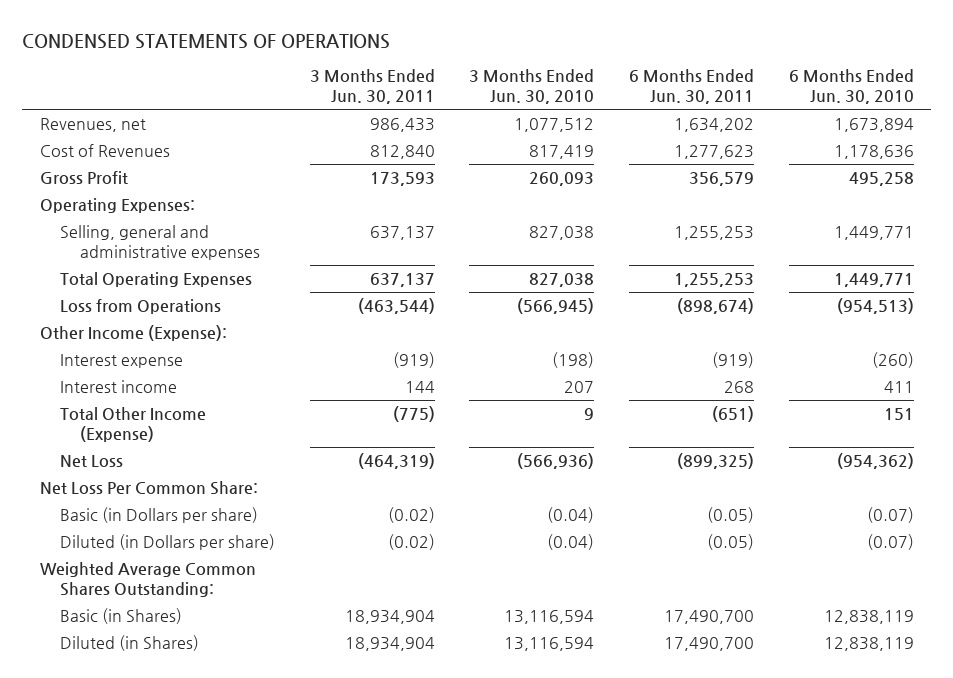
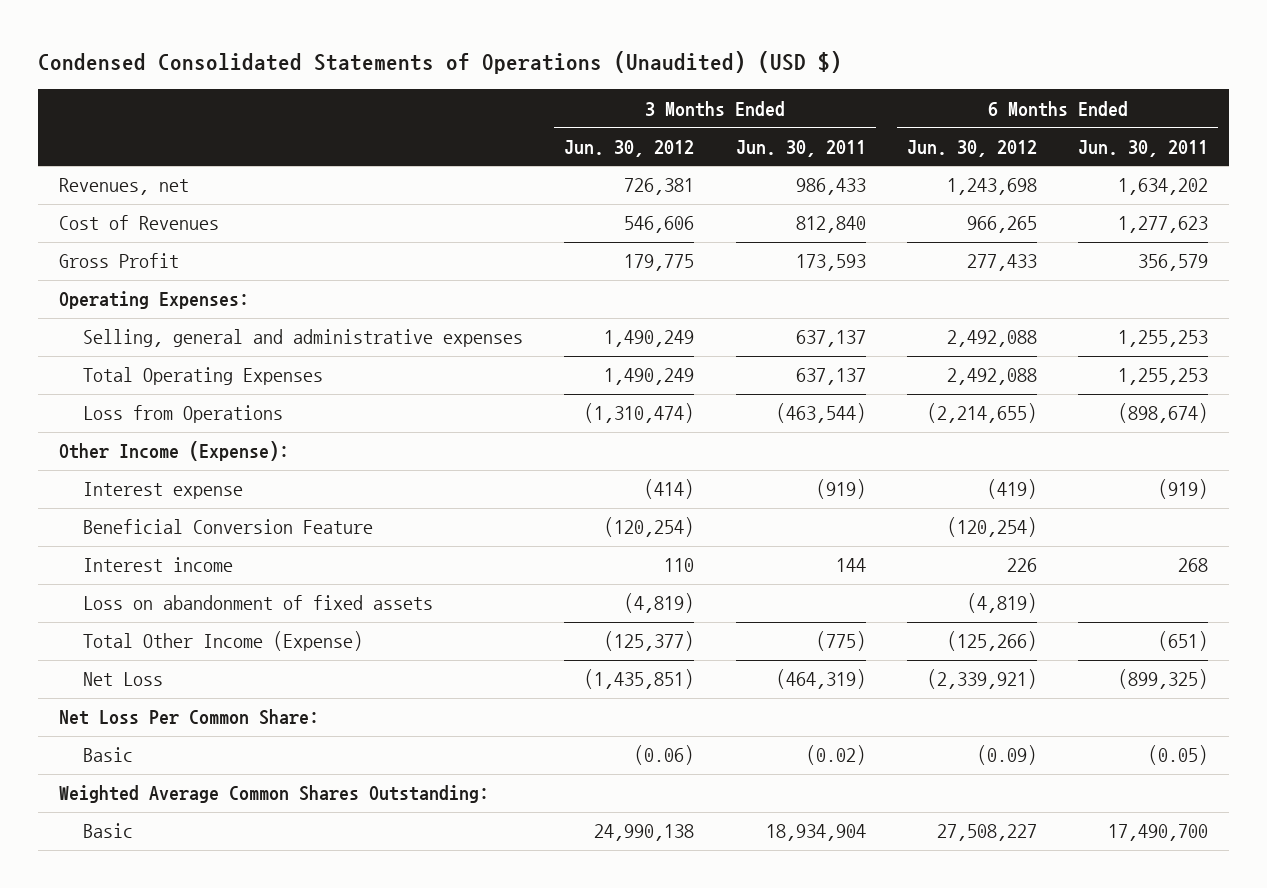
[22,33,391,49] CONDENSED STATEMENTS OF OPERATIONS -> [38,51,843,75] Condensed Consolidated Statements of Operations (Unaudited) (USD $)
[469,69,595,104] 3 Months Ended Jun. 30, 2010 -> none
[788,69,914,104] 6 Months Ended Jun. 30, 2010 -> none
none -> [564,139,695,157] Jun. 30, 2012
none -> [906,139,1037,157] Jun. 30, 2012
none -> [82,519,373,535] Beneficial Conversion Feature
none -> [82,595,433,611] Loss on abandonment of fixed assets
[60,534,276,551] Diluted (in Dollars per share) -> none
[60,507,259,524] Basic (in Dollars per share) -> [82,747,133,763] Basic
[60,635,200,652] Diluted (in Shares) -> none
[60,608,183,625] Basic (in Shares) -> [82,823,133,839] Basic

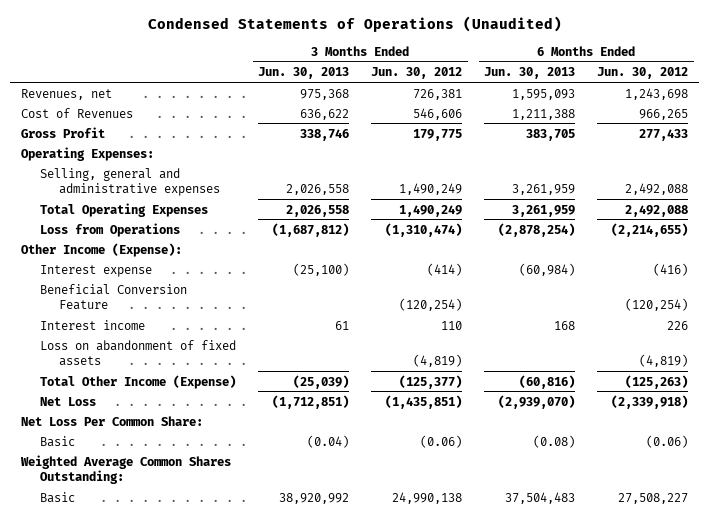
[38,51,843,75] Condensed Consolidated Statements of Operations (Unaudited) (USD $) -> [147,16,562,33] Condensed Statements of Operations (Unaudited)
[735,139,866,157] Jun. 30, 2011 -> none
[1078,139,1209,157] Jun. 30, 2011 -> none
none -> [258,67,350,80] Jun. 30, 2013
none -> [484,67,576,80] Jun. 30, 2013
[986,479,1037,500] (419) -> [653,262,689,276] (416)
[946,631,1037,652] (125,266) -> [625,374,689,389] (125,263)
[926,669,1037,690] (2,339,921) -> [611,394,689,409] (2,339,918)
[976,745,1037,766] (0.09) -> [646,434,689,448] (0.06)

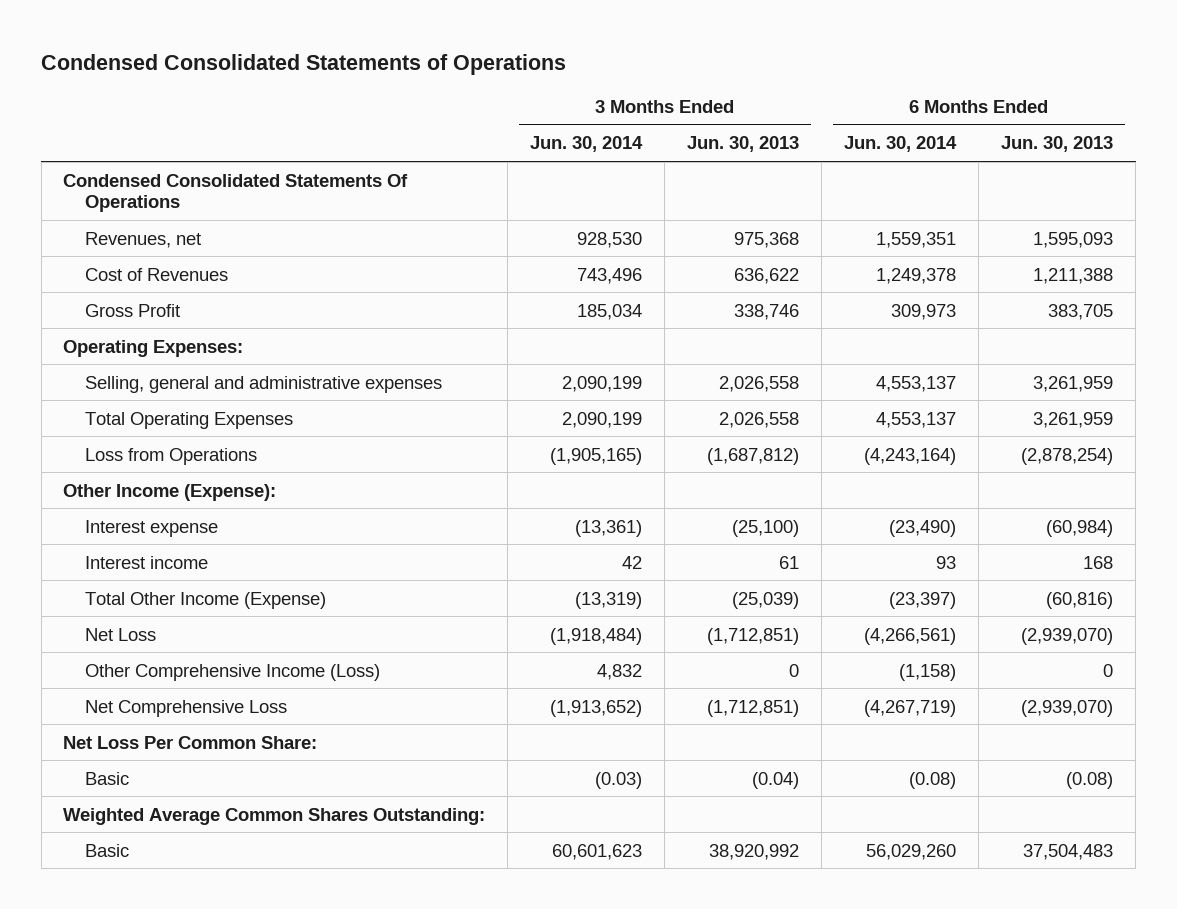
[147,16,562,33] Condensed Statements of Operations (Unaudited) -> [41,54,567,76] Condensed Consolidated Statements of Operations
[371,67,463,80] Jun. 30, 2012 -> none
[597,67,689,80] Jun. 30, 2012 -> none
none -> [530,136,644,153] Jun. 30, 2014
none -> [844,136,958,153] Jun. 30, 2014
none -> [63,173,409,213] Condensed Consolidated Statements Of Operations
[40,283,188,311] Beneficial Conversion Feature -> none
[40,339,237,367] Loss on abandonment of fixed assets -> none
none -> [85,663,381,681] Other Comprehensive Income (Loss)
none -> [85,699,288,717] Net Comprehensive Loss

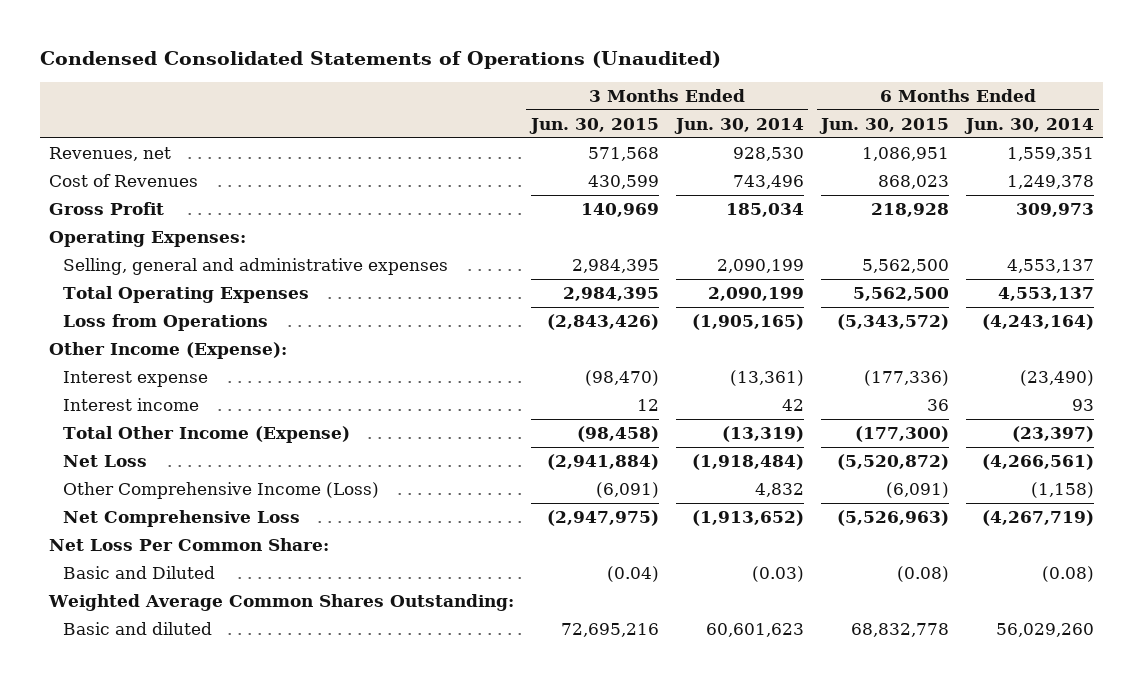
[41,54,567,76] Condensed Consolidated Statements of Operations -> [40,51,722,70] Condensed Consolidated Statements of Operations (Unaudited)
[687,136,800,153] Jun. 30, 2013 -> none
[1001,136,1114,153] Jun. 30, 2013 -> none
none -> [528,117,659,134] Jun. 30, 2015
none -> [819,117,950,134] Jun. 30, 2015
[63,173,409,213] Condensed Consolidated Statements Of Operations -> none
[85,771,130,785] Basic -> none
none -> [62,565,215,579] Basic and Diluted
[85,843,130,857] Basic -> [62,621,212,635] Basic and diluted

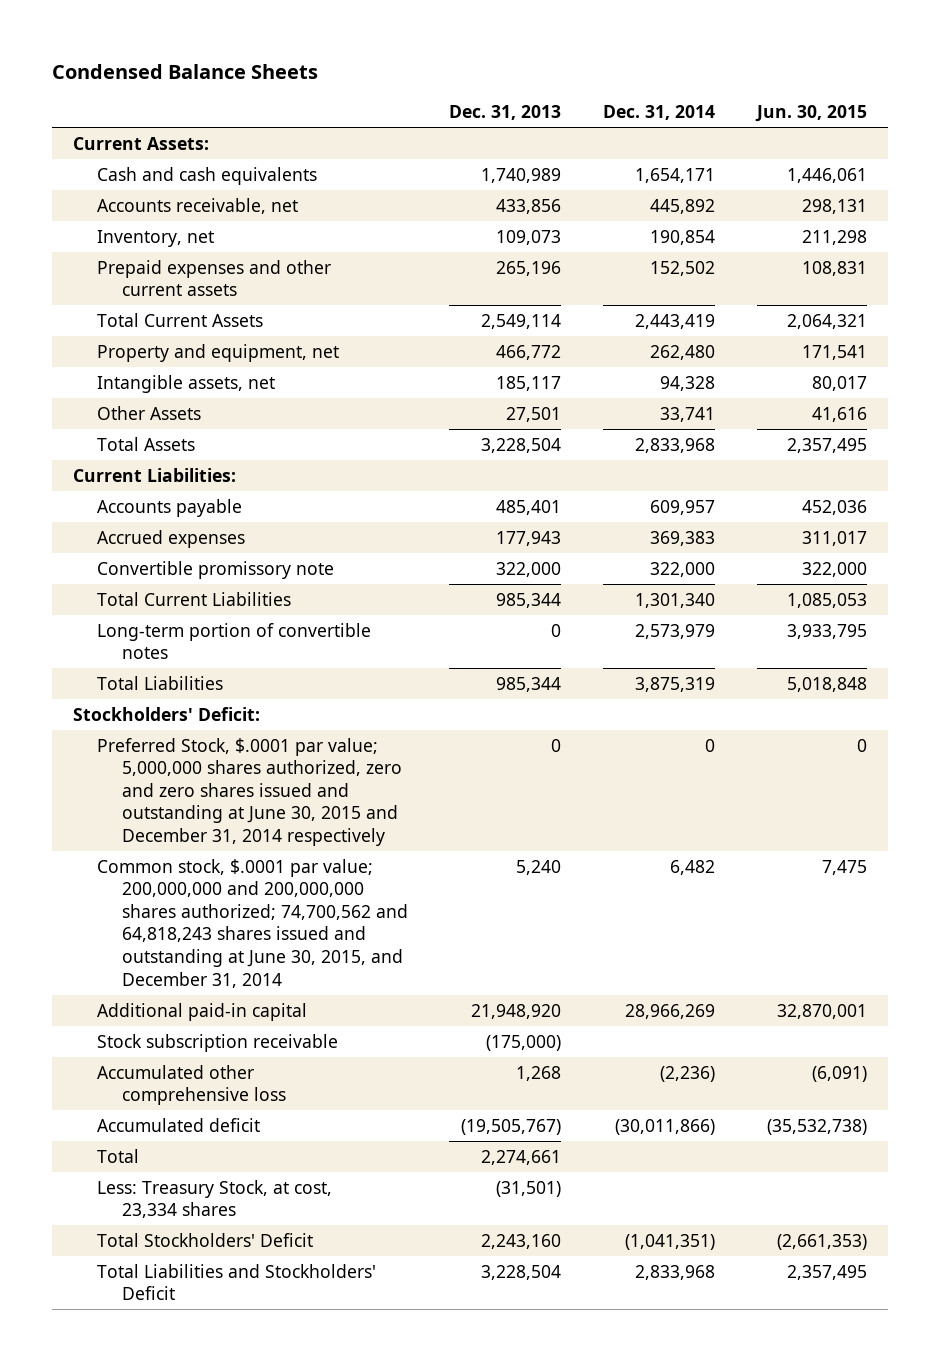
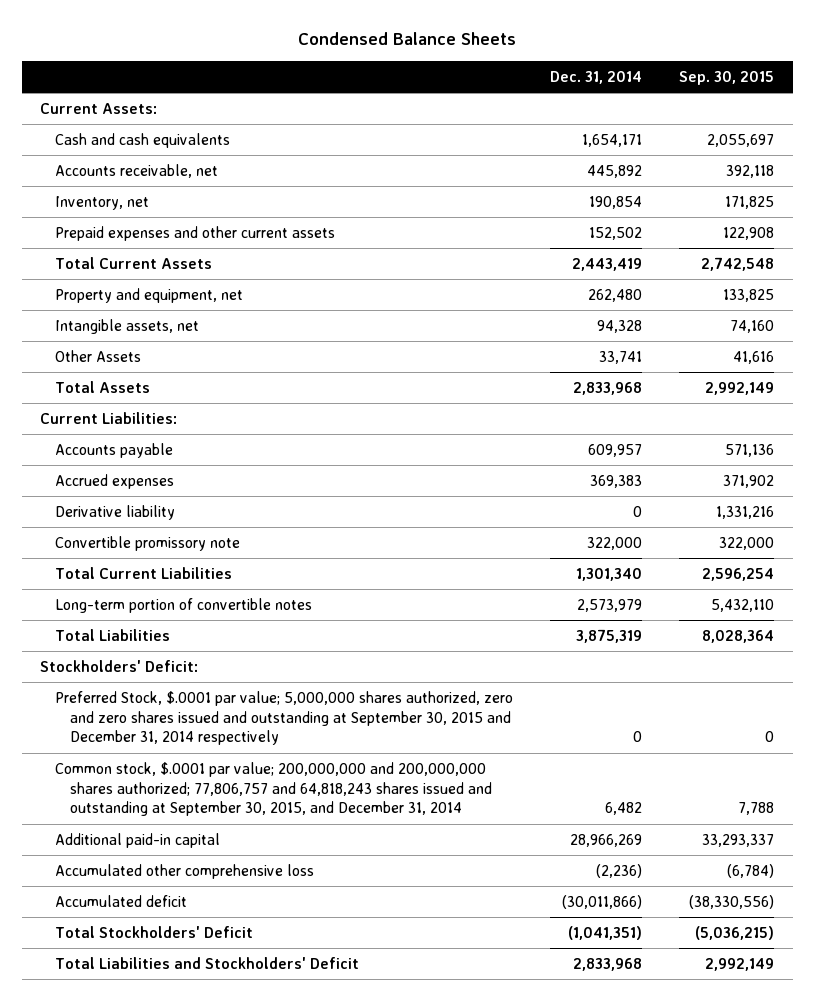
[449,105,562,121] Dec. 31, 2013 -> none
[755,105,868,123] Jun. 30, 2015 -> none
none -> [679,70,775,85] Sep. 30, 2015
none -> [54,504,175,520] Derivative liability
[97,737,402,847] Preferred Stock, $.0001 par value; 5,000,000 shares authorized, zero and zero shares issued and outstanding at June 30, 2015 and December 31, 2014 respectively -> [54,690,513,746] Preferred Stock, $.0001 par value; 5,000,000 shares authorized, zero and zero shares issued and outstanding at September 30, 2015 and December 31, 2014 respectively
[97,858,408,988] Common stock, $.0001 par value; 200,000,000 and 200,000,000 shares authorized; 74,700,562 and 64,818,243 shares issued and outstanding at June 30, 2015, and December 31, 2014 -> [54,761,492,817] Common stock, $.0001 par value; 200,000,000 and 200,000,000 shares authorized; 77,806,757 and 64,818,243 shares issued and outstanding at September 30, 2015, and December 31, 2014
[97,1033,339,1052] Stock subscription receivable -> none
[97,1148,140,1163] Total -> none
[97,1179,333,1219] Less: Treasury Stock, at cost, 23,334 shares -> none

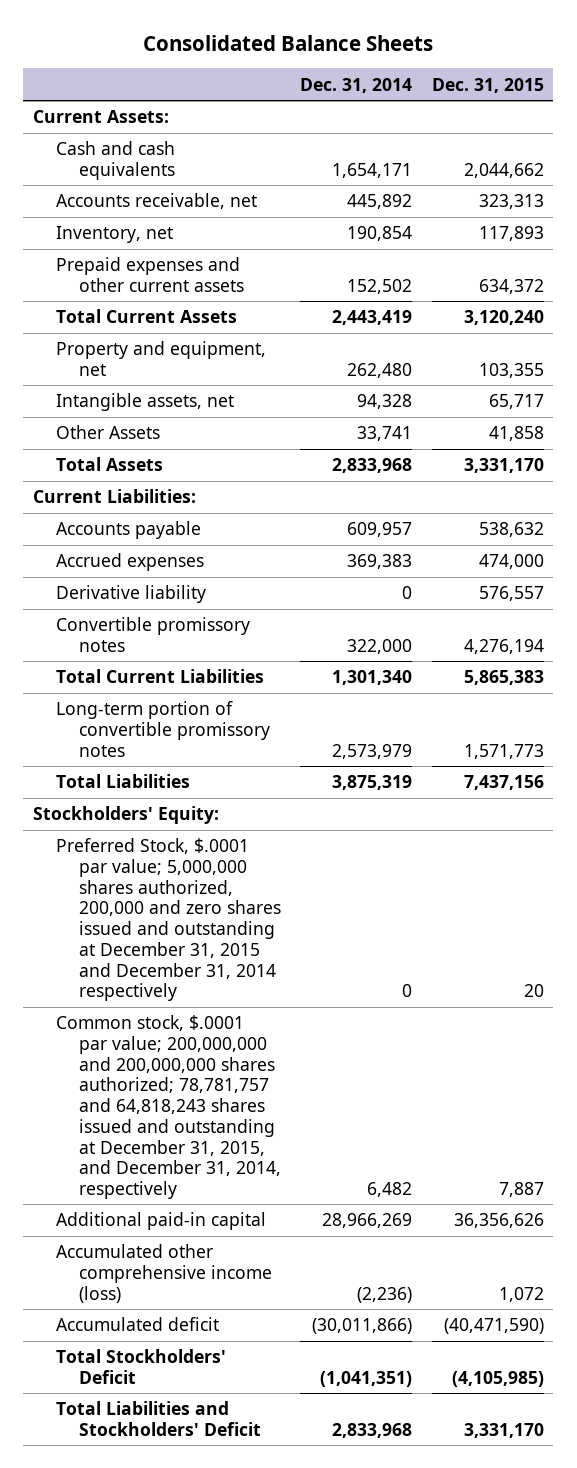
[298,32,517,46] Condensed Balance Sheets -> [143,34,434,51] Consolidated Balance Sheets
[679,70,775,85] Sep. 30, 2015 -> none
none -> [431,77,544,93] Dec. 31, 2015
[54,535,240,551] Convertible promissory note -> [55,617,250,652] Convertible promissory notes
[54,597,312,613] Long-term portion of convertible notes -> [55,701,270,757] Long-term portion of convertible promissory notes
[40,659,199,672] Stockholders' Deficit: -> [33,806,220,825] Stockholders' Equity:
[54,690,513,746] Preferred Stock, $.0001 par value; 5,000,000 shares authorized, zero and zero shares issued and outstanding at September 30, 2015 and December 31, 2014 respectively -> [55,838,281,1002] Preferred Stock, $.0001 par value; 5,000,000 shares authorized, 200,000 and zero shares issued and outstanding at December 31, 2015 and December 31, 2014 respectively
[54,761,492,817] Common stock, $.0001 par value; 200,000,000 and 200,000,000 shares authorized; 77,806,757 and 64,818,243 shares issued and outstanding at September 30, 2015, and December 31, 2014 -> [55,1015,281,1200] Common stock, $.0001 par value; 200,000,000 and 200,000,000 shares authorized; 78,781,757 and 64,818,243 shares issued and outstanding at December 31, 2015, and December 31, 2014, respectively
[54,863,314,879] Accumulated other comprehensive loss -> [55,1244,272,1303] Accumulated other comprehensive income (loss)

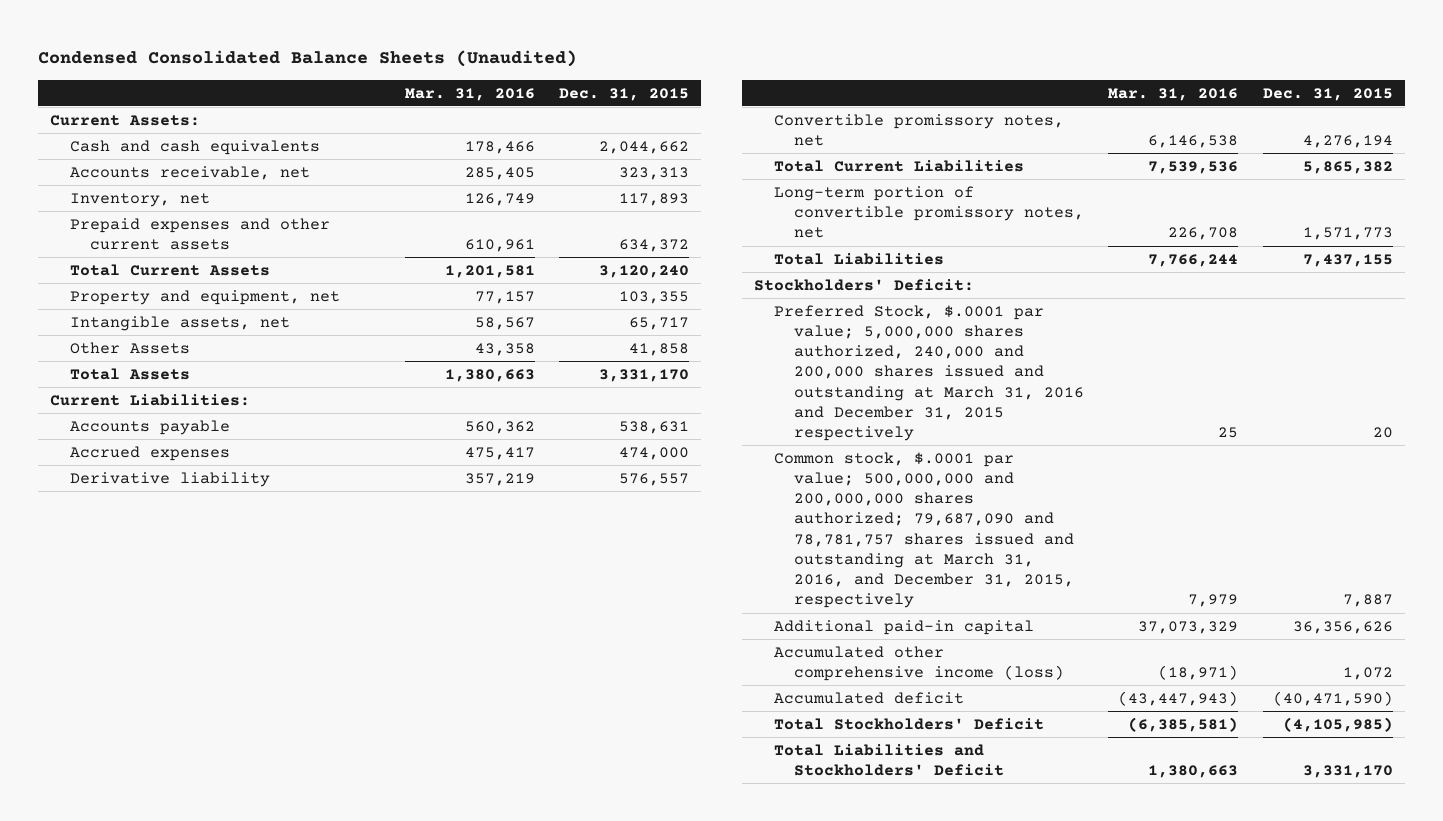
[143,34,434,51] Consolidated Balance Sheets -> [38,50,578,68] Condensed Consolidated Balance Sheets (Unaudited)
[300,77,413,93] Dec. 31, 2014 -> none
none -> [404,87,535,101] Mar. 31, 2016
[478,522,544,538] 538,632 -> [618,420,689,434] 538,631
[55,617,250,652] Convertible promissory notes -> [773,113,1064,147] Convertible promissory notes, net
[463,670,544,686] 5,865,383 -> [1302,160,1393,174] 5,865,382
[55,701,270,757] Long-term portion of convertible promissory notes -> [773,185,1084,239] Long-term portion of convertible promissory notes, net
[463,775,544,791] 7,437,156 -> [1302,253,1393,267] 7,437,155
[33,806,220,825] Stockholders' Equity: -> [753,278,974,291] Stockholders' Deficit:
[55,838,281,1002] Preferred Stock, $.0001 par value; 5,000,000 shares authorized, 200,000 and zero shares issued and outstanding at December 31, 2015 and December 31, 2014 respectively -> [773,304,1084,442] Preferred Stock, $.0001 par value; 5,000,000 shares authorized, 240,000 and 200,000 shares issued and outstanding at March 31, 2016 and December 31, 2015 respectively
[55,1015,281,1200] Common stock, $.0001 par value; 200,000,000 and 200,000,000 shares authorized; 78,781,757 and 64,818,243 shares issued and outstanding at December 31, 2015, and December 31, 2014, respectively -> [773,451,1074,609] Common stock, $.0001 par value; 500,000,000 and 200,000,000 shares authorized; 79,687,090 and 78,781,757 shares issued and outstanding at March 31, 2016, and December 31, 2015, respectively

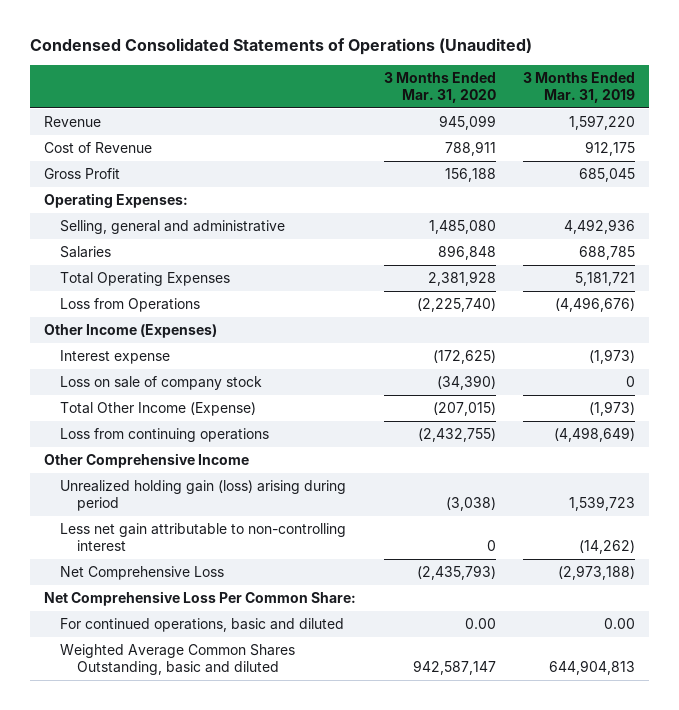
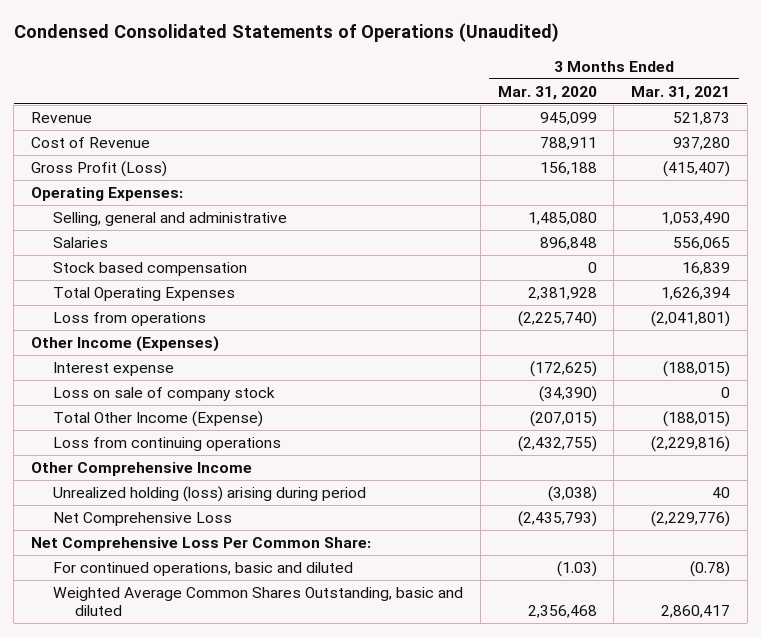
[523,71,636,103] 3 Months Ended Mar. 31, 2019 -> none
none -> [630,85,730,100] Mar. 31, 2021
[43,168,120,180] Gross Profit -> [31,161,168,178] Gross Profit (Loss)
none -> [53,262,248,277] Stock based compensation
[60,298,201,313] Loss from Operations -> [53,312,207,327] Loss from operations
[60,523,347,551] Less net gain attributable to non-controlling interest -> none
[60,480,347,511] Unrealized holding gain (loss) arising during period -> [53,486,367,503] Unrealized holding (loss) arising during period
[464,618,496,630] 0.00 -> [556,561,597,578] (1.03)
[412,659,496,675] 942,587,147 -> [527,605,597,619] 2,356,468

